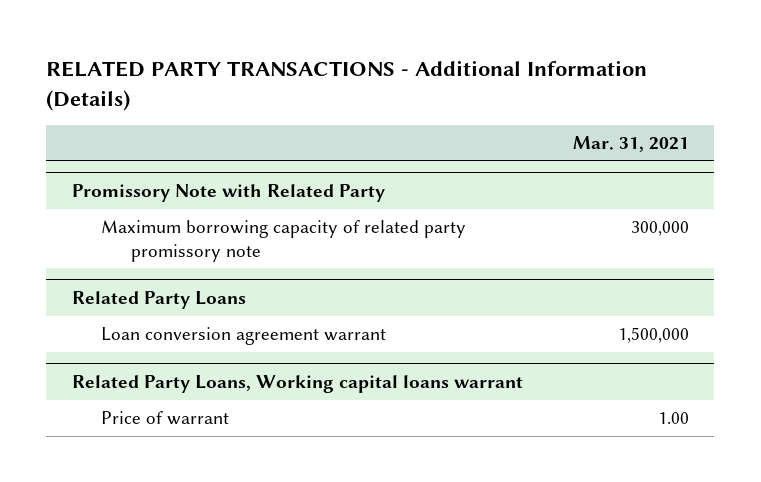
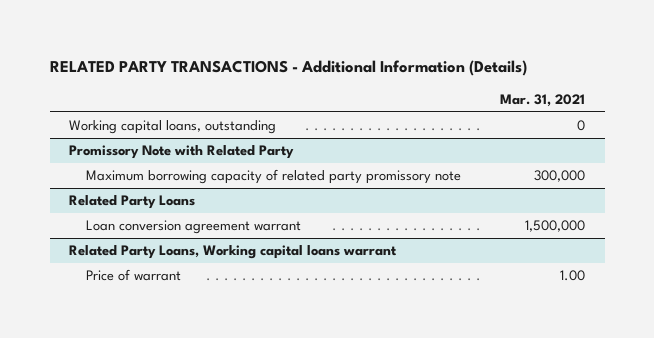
none -> [68,120,276,135] Working capital loans, outstanding

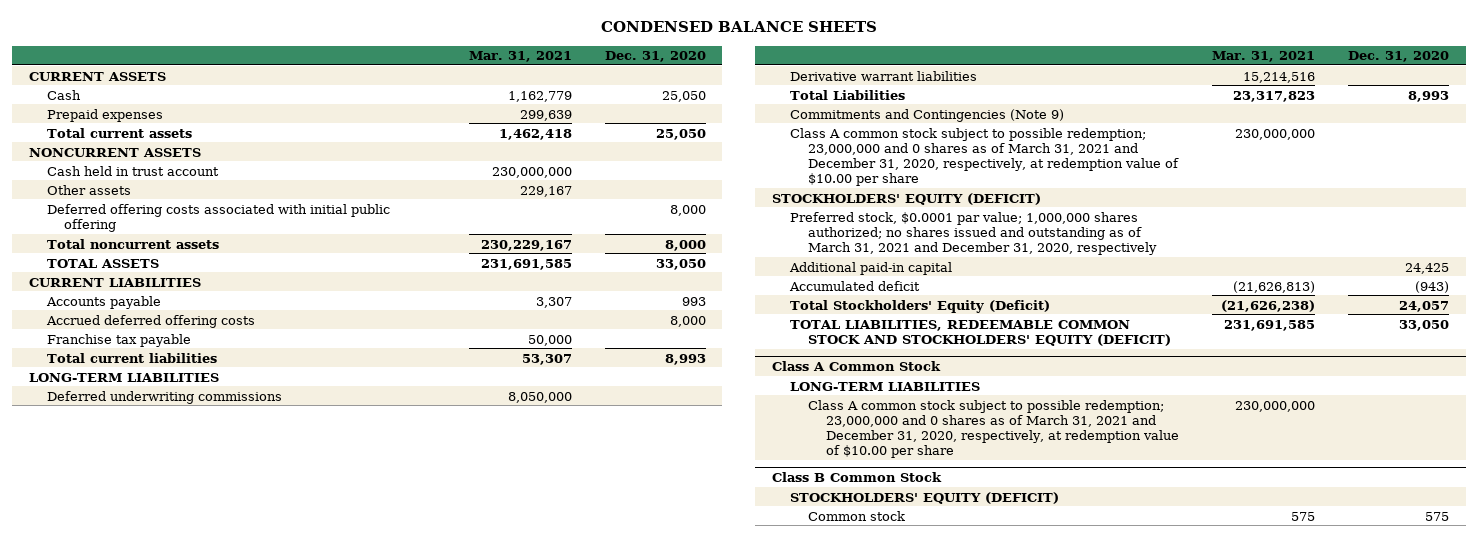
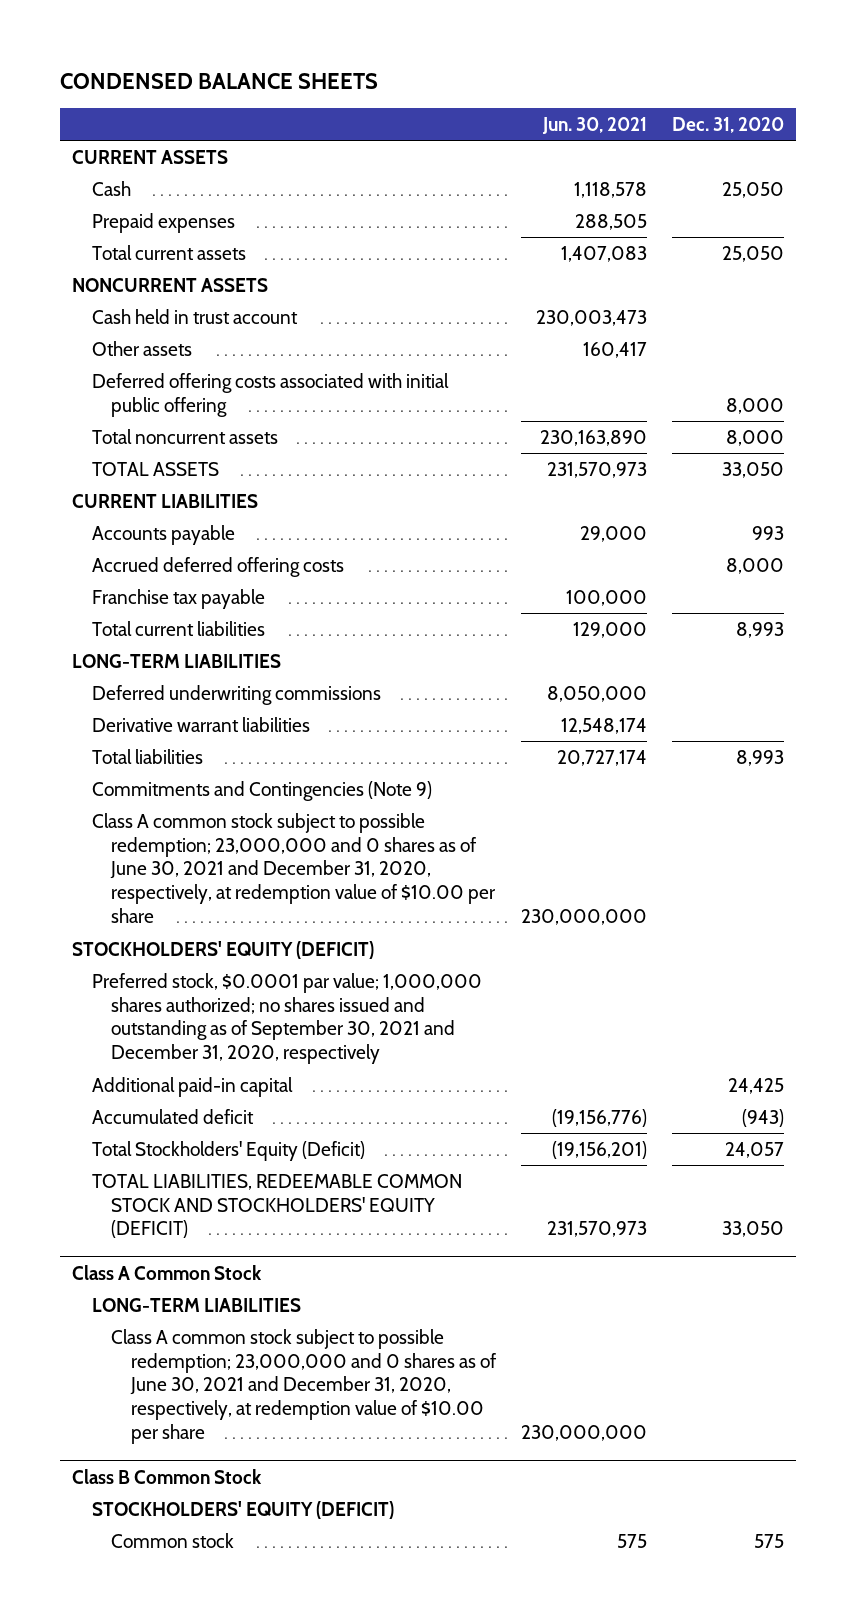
[468,51,572,63] Mar. 31, 2021 -> none
none -> [541,116,647,134] Jun. 30, 2021
[789,89,905,100] Total Liabilities -> [91,748,203,764] Total liabilities
[789,127,1179,187] Class A common stock subject to possible redemption; 23,000,000 and 0 shares as of March 31, 2021 and December 31, 2020, respectively, at redemption value of $10.00 per share -> [91,812,497,924] Class A common stock subject to possible redemption; 23,000,000 and 0 shares as of June 30, 2021 and December 31, 2020, respectively, at redemption value of $10.00 per share
[789,211,1157,255] Preferred stock, $0.0001 par value; 1,000,000 shares authorized; no shares issued and outstanding as of March 31, 2021 and December 31, 2020, respectively -> [91,972,482,1065] Preferred stock, $0.0001 par value; 1,000,000 shares authorized; no shares issued and outstanding as of September 30, 2021 and December 31, 2020, respectively
[807,399,1179,459] Class A common stock subject to possible redemption; 23,000,000 and 0 shares as of March 31, 2021 and December 31, 2020, respectively, at redemption value of $10.00 per share -> [111,1328,497,1445] Class A common stock subject to possible redemption; 23,000,000 and 0 shares as of June 30, 2021 and December 31, 2020, respectively, at redemption value of $10.00 per share

